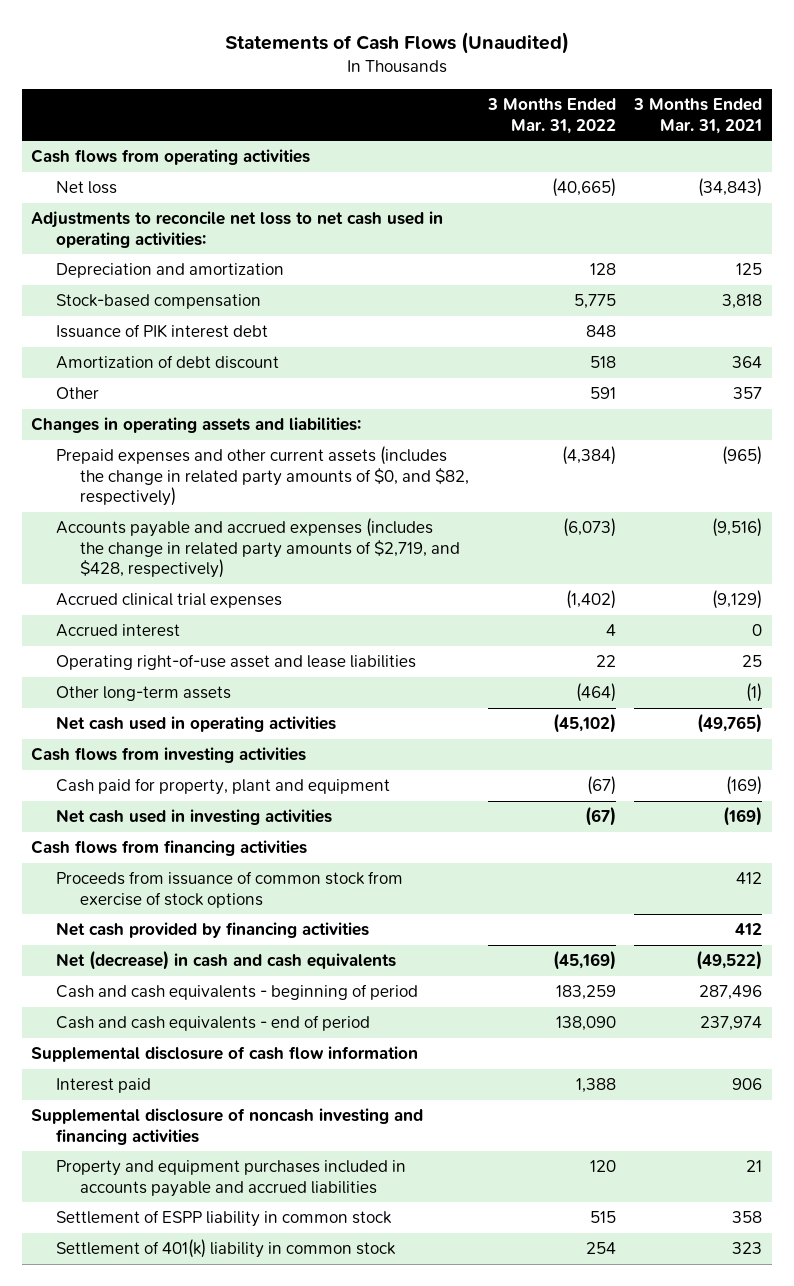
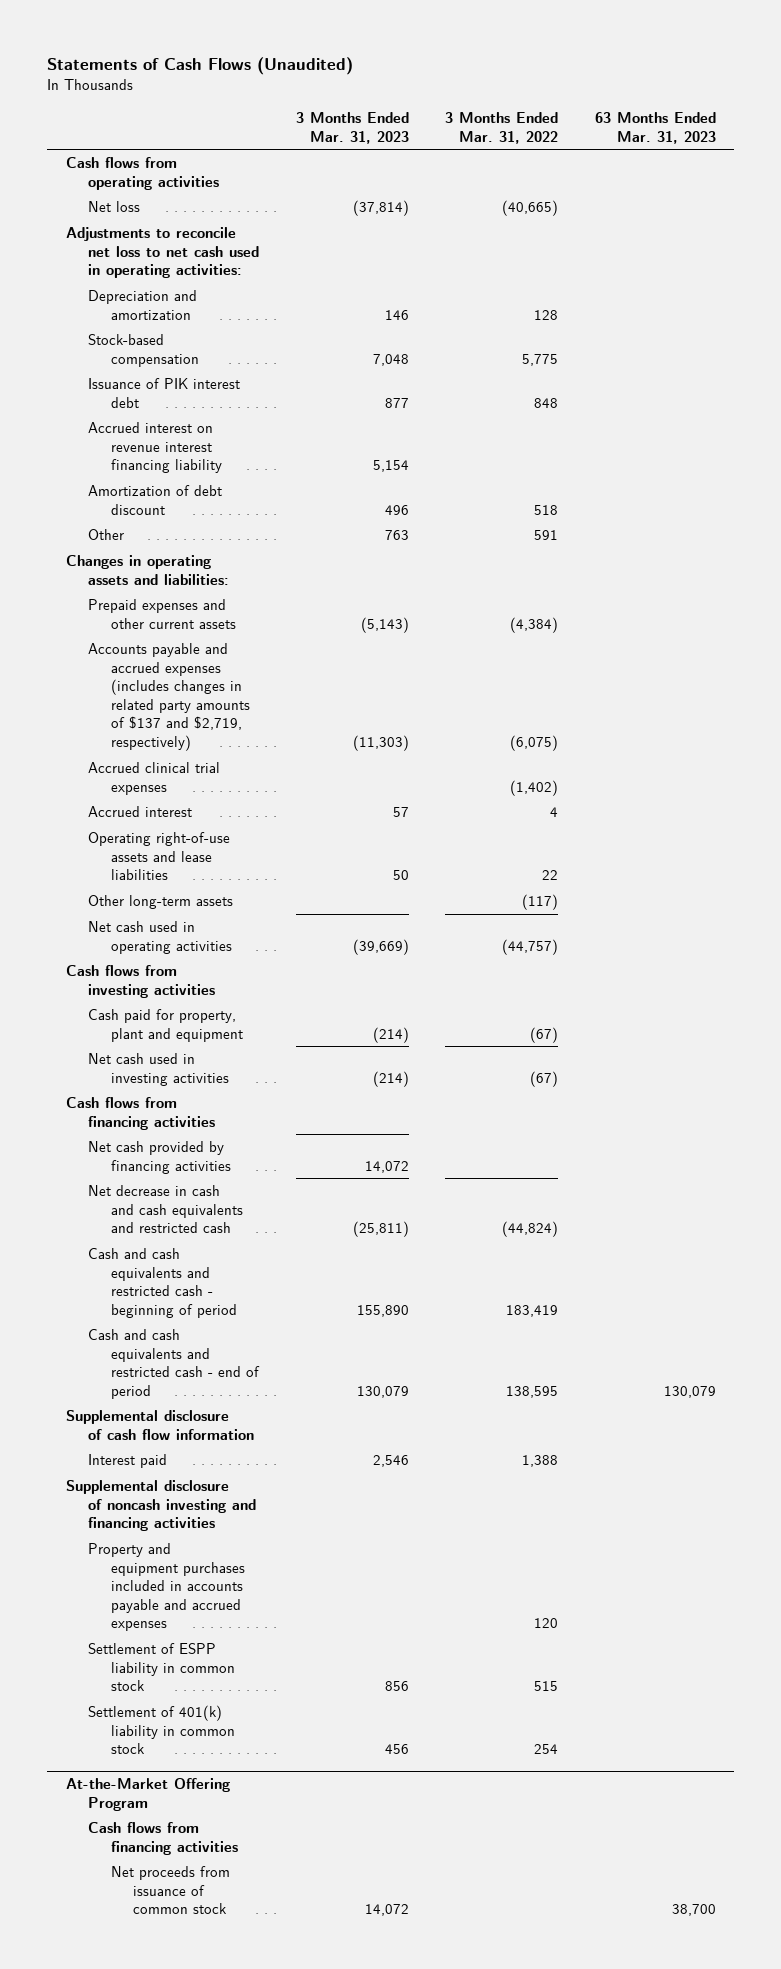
[633,98,763,134] 3 Months Ended Mar. 31, 2021 -> none
none -> [295,112,409,144] 3 Months Ended Mar. 31, 2023
none -> [594,112,716,144] 63 Months Ended Mar. 31, 2023
none -> [88,421,222,474] Accrued interest on revenue interest financing liability
[55,446,470,507] Prepaid expenses and other current assets (includes the change in related party amounts of $0, and $82, respectively) -> [88,598,236,629] Prepaid expenses and other current assets
[55,518,461,579] Accounts payable and accrued expenses (includes the change in related party amounts of $2,719, and $428, respectively) -> [88,642,250,751] Accounts payable and accrued expenses (includes changes in related party amounts of $137 and $2,719, respectively)
[562,518,616,538] (6,073) -> [510,734,559,751] (6,075)
[55,654,416,671] Operating right-of-use asset and lease liabilities -> [88,831,231,881] Operating right-of-use assets and lease liabilities
[575,683,616,703] (464) -> [522,893,559,910] (117)
[552,713,616,734] (45,102) -> [502,938,559,955] (44,757)
[55,871,403,908] Proceeds from issuance of common stock from exercise of stock options -> none
[55,950,396,971] Net (decrease) in cash and cash equivalents -> [88,1184,243,1234] Net decrease in cash and cash equivalents and restricted cash
[552,950,616,971] (45,169) -> [502,1221,559,1238] (44,824)
[55,984,418,1001] Cash and cash equivalents - beginning of period -> [88,1247,237,1318] Cash and cash equivalents and restricted cash - beginning of period
[555,985,616,1001] 183,259 -> [506,1304,559,1317] 183,419
[55,1015,370,1032] Cash and cash equivalents - end of period -> [88,1328,260,1399] Cash and cash equivalents and restricted cash - end of period
[555,1016,616,1032] 138,090 -> [506,1385,559,1398] 138,595
[55,1160,406,1197] Property and equipment purchases included in accounts payable and accrued liabilities -> [88,1542,245,1632] Property and equipment purchases included in accounts payable and accrued expenses
none -> [65,1778,230,1811] At-the-Market Offering Program
none -> [88,1821,238,1855] Cash flows from financing activities
none -> [110,1865,230,1915] Net proceeds from issuance of common stock

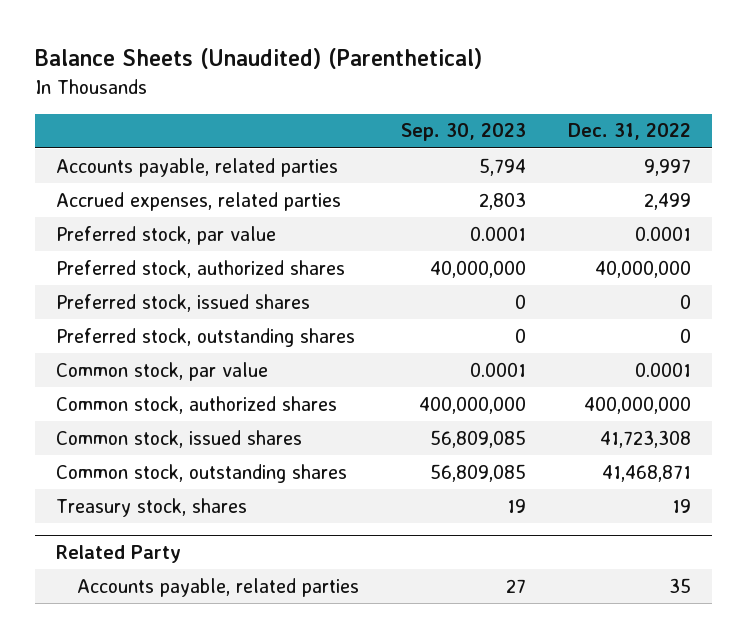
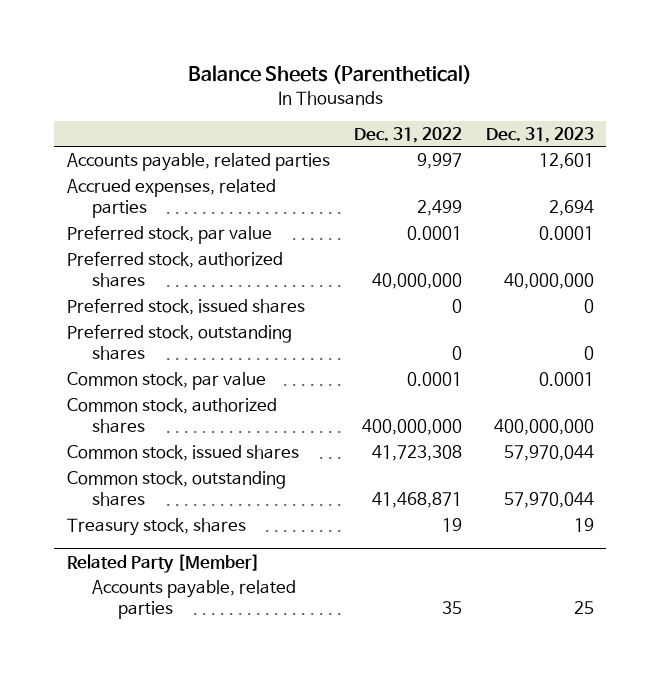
[35,48,483,70] Balance Sheets (Unaudited) (Parenthetical) -> [188,64,473,84] Balance Sheets (Parenthetical)
[400,123,526,142] Sep. 30, 2023 -> none
none -> [486,126,595,143] Dec. 31, 2023
[56,544,182,563] Related Party -> [66,553,260,573] Related Party [Member]

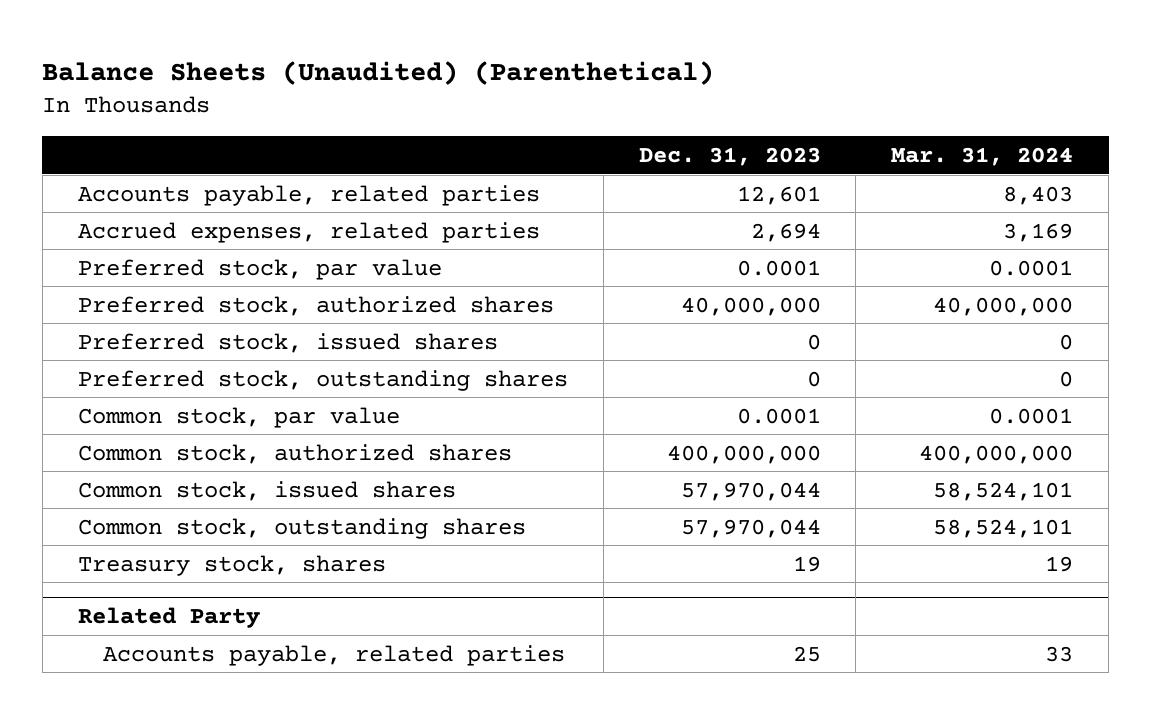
[188,64,473,84] Balance Sheets (Parenthetical) -> [42,60,715,85] Balance Sheets (Unaudited) (Parenthetical)
[353,126,462,143] Dec. 31, 2022 -> none
none -> [891,147,1074,167] Mar. 31, 2024
[66,553,260,573] Related Party [Member] -> [77,607,260,629] Related Party

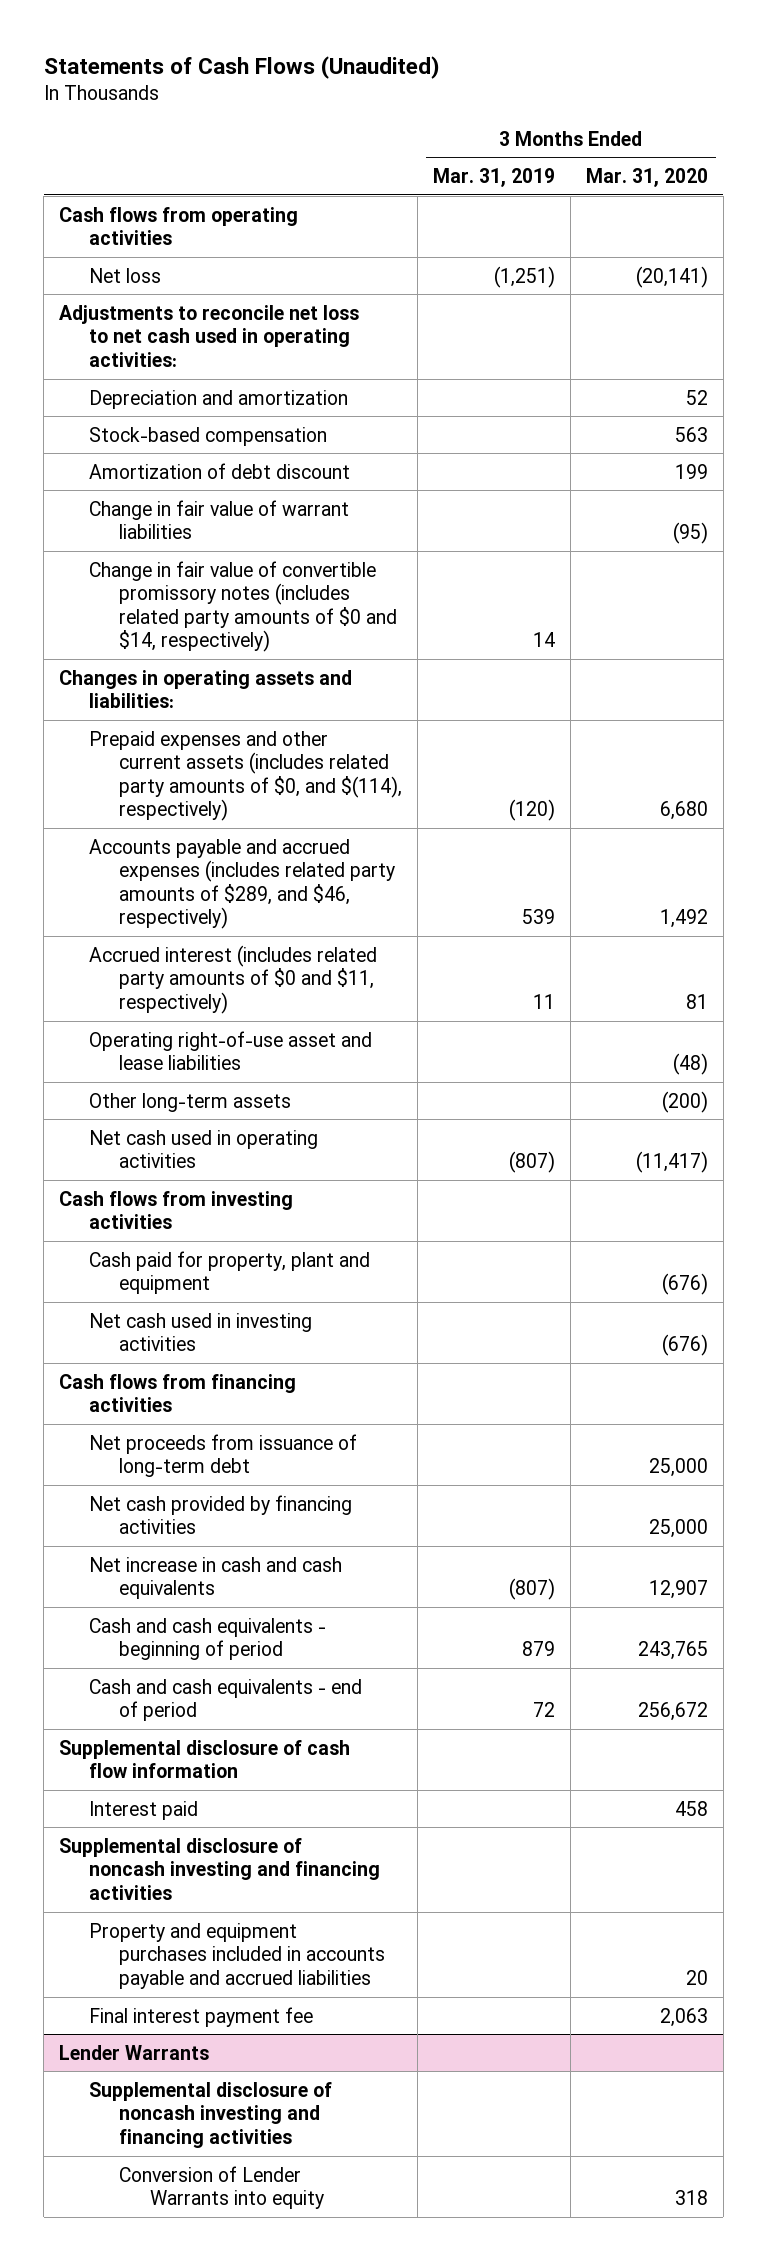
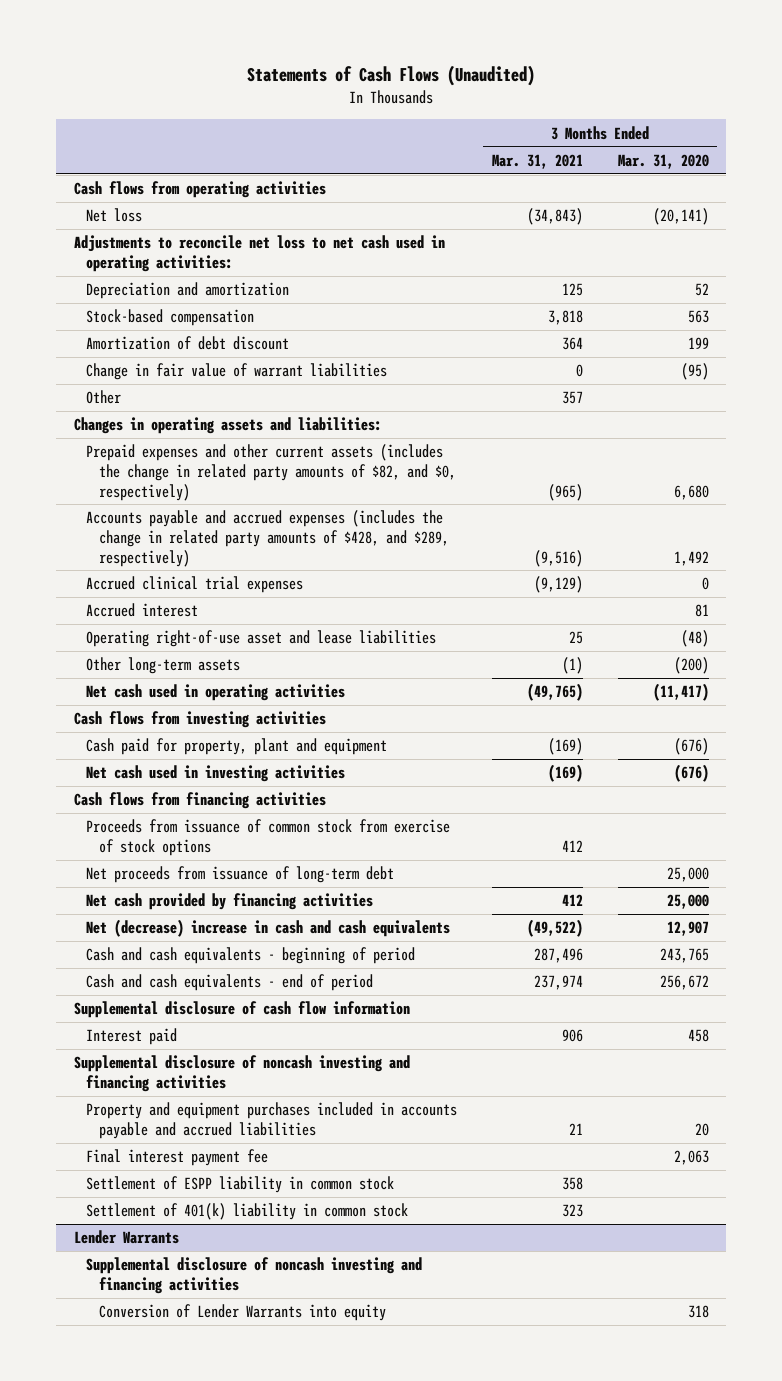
[433,167,556,187] Mar. 31, 2019 -> none
none -> [492,153,584,169] Mar. 31, 2021
[89,560,398,653] Change in fair value of convertible promissory notes (includes related party amounts of $0 and $14, respectively) -> none
none -> [86,390,122,405] Other
[89,730,403,822] Prepaid expenses and other current assets (includes related party amounts of $0, and $(114), respectively) -> [86,444,456,501] Prepaid expenses and other current assets (includes the change in related party amounts of $82, and $0, respectively)
[89,838,396,930] Accounts payable and accrued expenses (includes related party amounts of $289, and $46, respectively) -> [86,510,449,567] Accounts payable and accrued expenses (includes the change in related party amounts of $428, and $289, respectively)
none -> [86,576,304,594] Accrued clinical trial expenses
[89,944,378,1014] Accrued interest (includes related party amounts of $0 and $11, respectively) -> [86,603,199,618] Accrued interest
none -> [86,819,451,856] Proceeds from issuance of common stock from exercise of stock options
[89,1556,343,1600] Net increase in cash and cash equivalents -> [86,919,451,938] Net (decrease) increase in cash and cash equivalents
none -> [86,1176,395,1194] Settlement of ESPP liability in common stock
none -> [86,1203,409,1221] Settlement of 401(k) liability in common stock

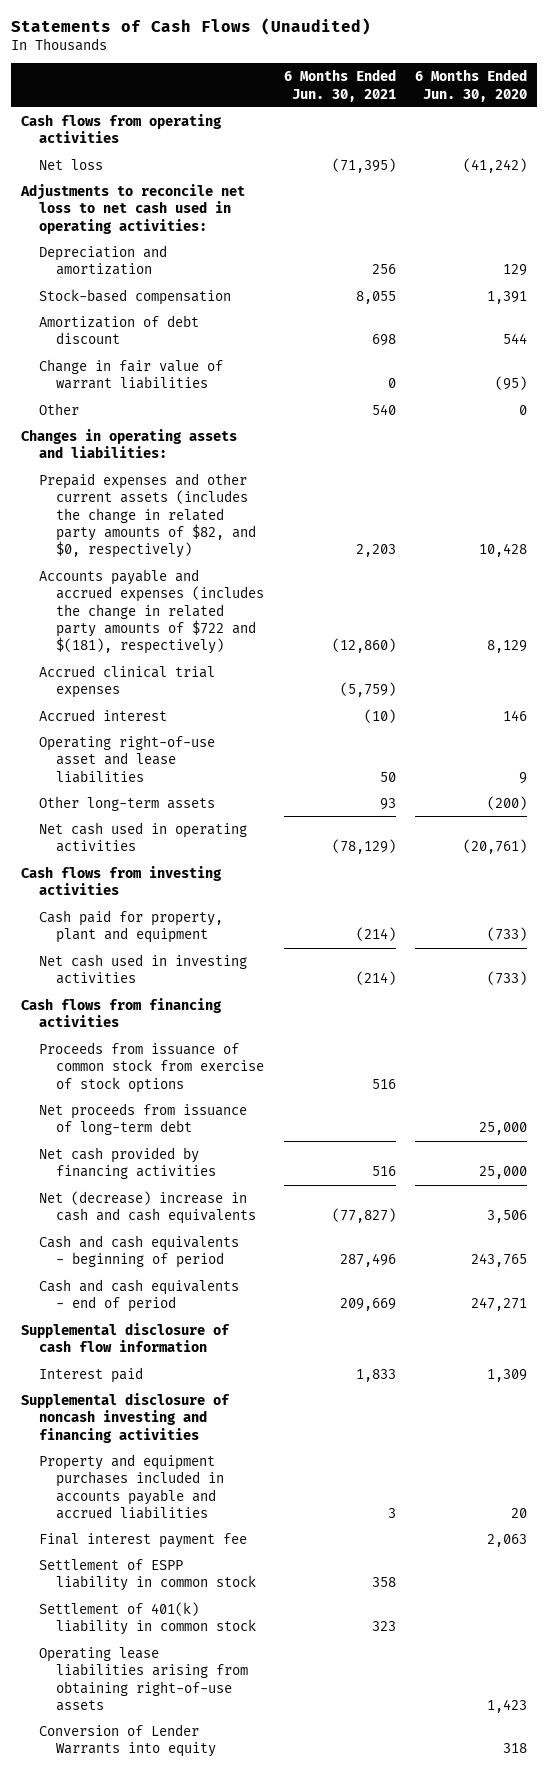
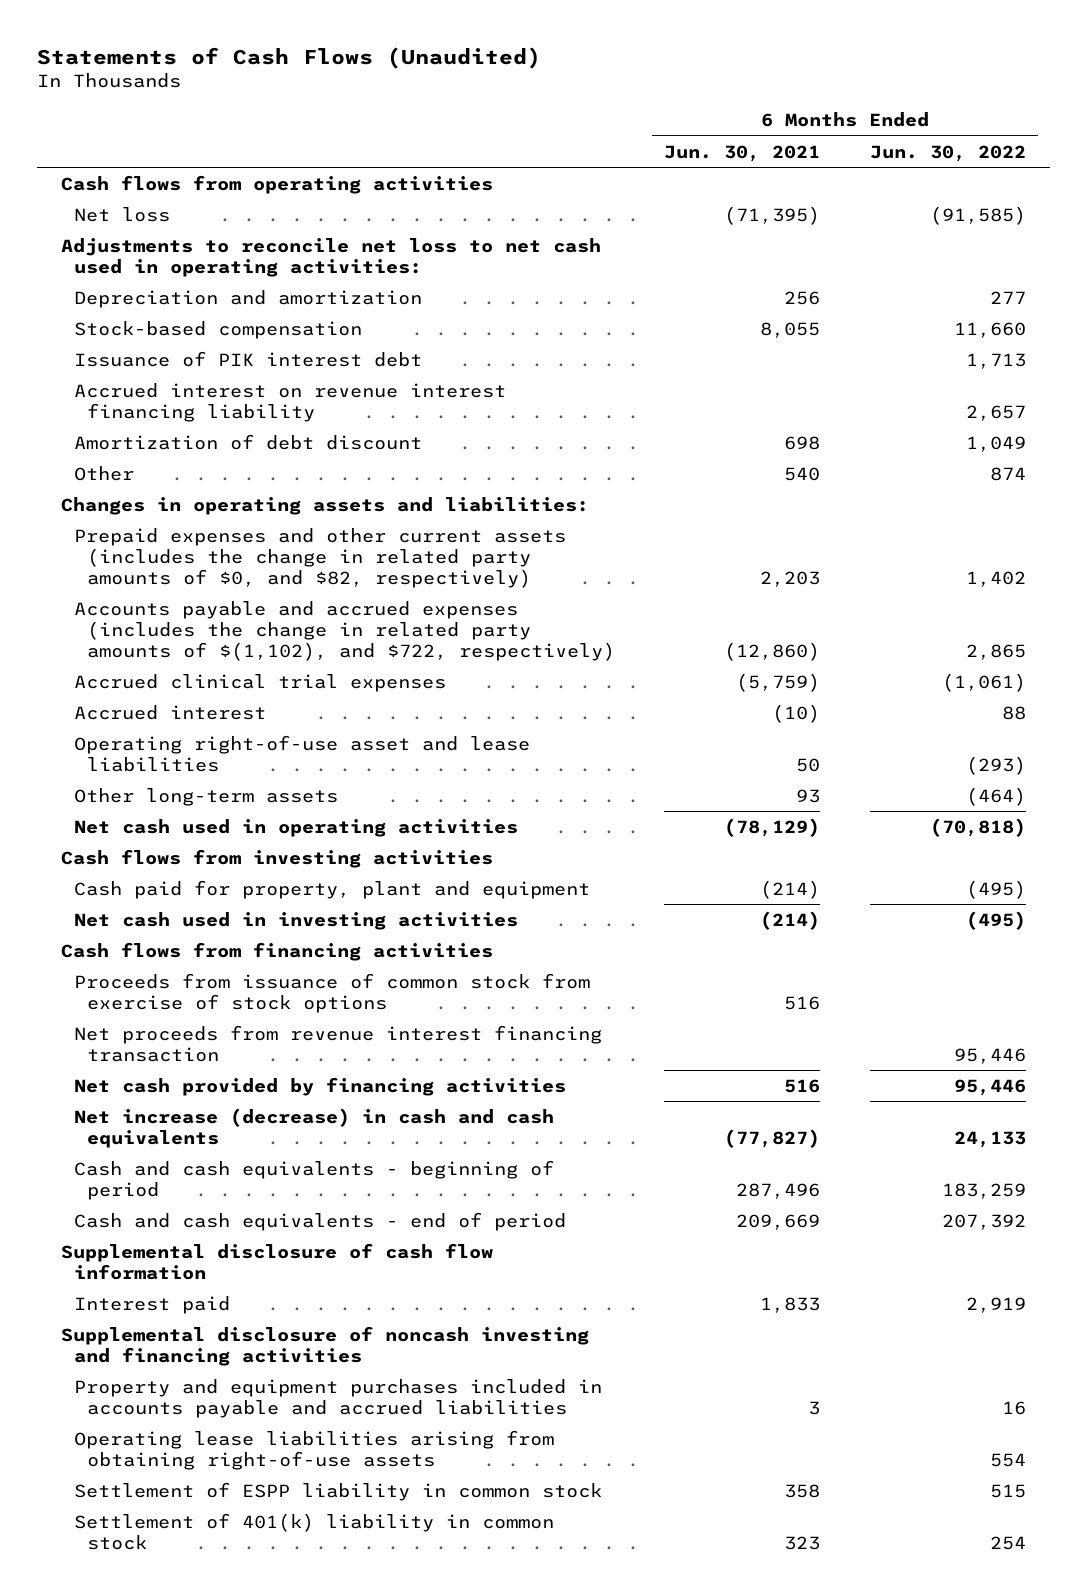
[414,69,527,102] 6 Months Ended Jun. 30, 2020 -> none
none -> [869,144,1026,162] Jun. 30, 2022
none -> [73,350,422,367] Issuance of PIK interest debt
none -> [73,382,506,422] Accrued interest on revenue interest financing liability
[38,358,223,390] Change in fair value of warrant liabilities -> none
[38,472,257,559] Prepaid expenses and other current assets (includes the change in related party amounts of $82, and $0, respectively) -> [73,527,566,588] Prepaid expenses and other current assets (includes the change in related party amounts of $0, and $82, respectively)
[38,568,265,655] Accounts payable and accrued expenses (includes the change in related party amounts of $722 and $(181), respectively) -> [73,600,615,661] Accounts payable and accrued expenses (includes the change in related party amounts of $(1,102), and $722, respectively)
[38,1102,247,1136] Net proceeds from issuance of long-term debt -> none
none -> [73,1024,602,1062] Net proceeds from revenue interest financing transaction
[38,1190,257,1225] Net (decrease) increase in cash and cash equivalents -> [73,1107,554,1148] Net increase (decrease) in cash and cash equivalents
[38,1532,247,1548] Final interest payment fee -> none
[38,1646,249,1711] Operating lease liabilities arising from obtaining right-of-use assets -> [73,1429,554,1470] Operating lease liabilities arising from obtaining right-of-use assets
[38,1723,217,1758] Conversion of Lender Warrants into equity -> none

